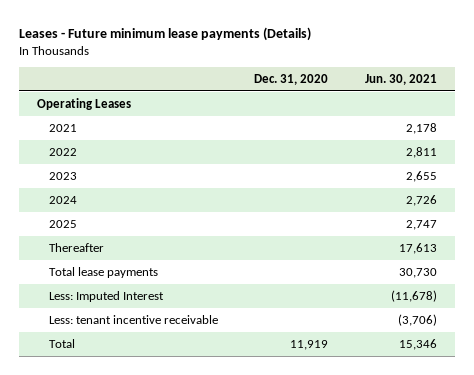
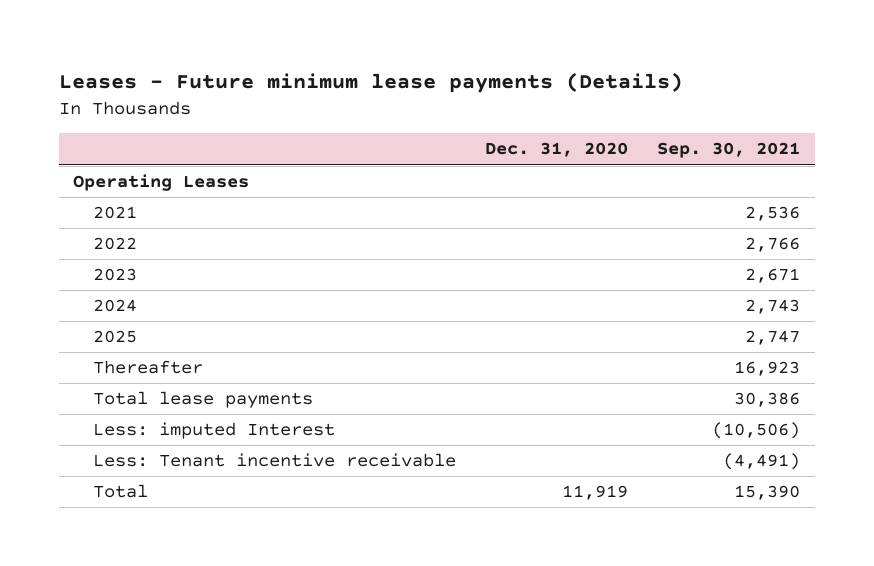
[364,74,437,86] Jun. 30, 2021 -> none
none -> [657,142,801,159] Sep. 30, 2021
[48,290,164,302] Less: Imputed Interest -> [93,422,336,440] Less: imputed Interest
[48,314,218,324] Less: tenant incentive receivable -> [93,453,457,468] Less: Tenant incentive receivable

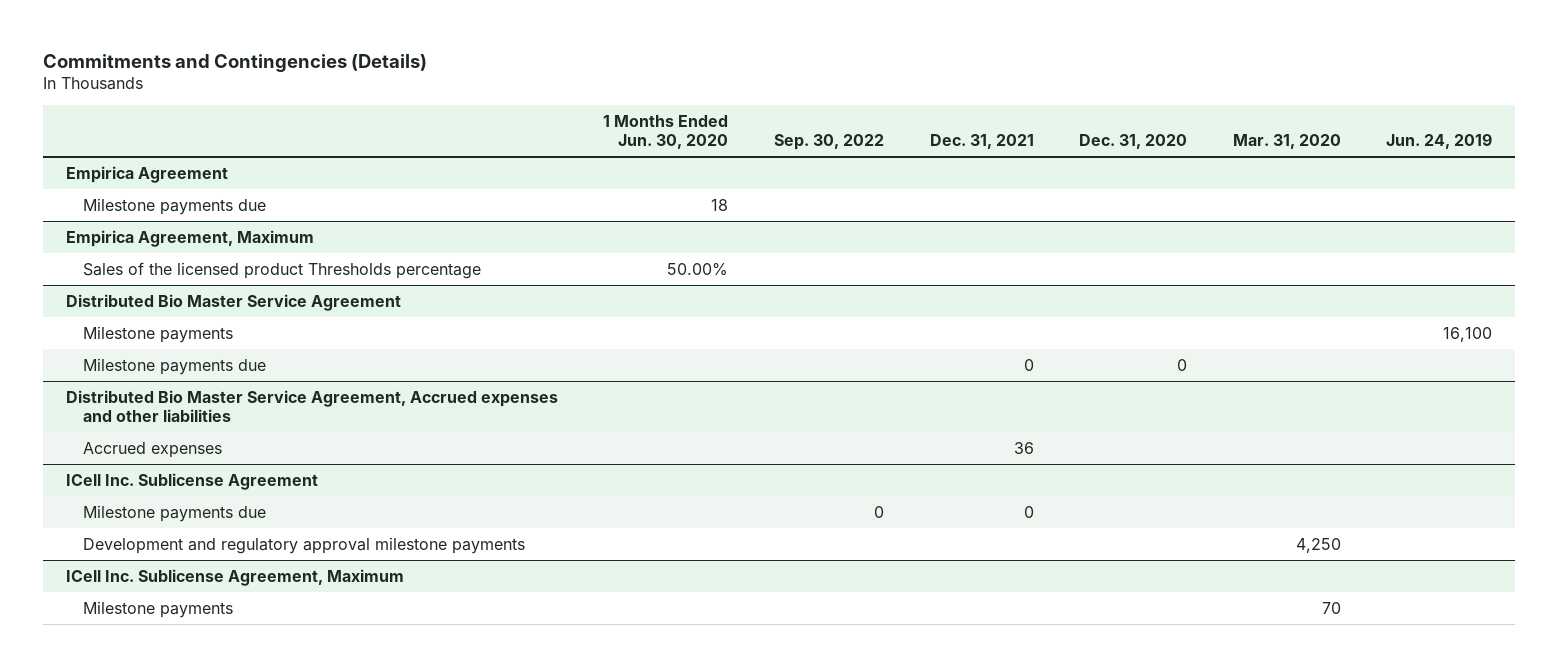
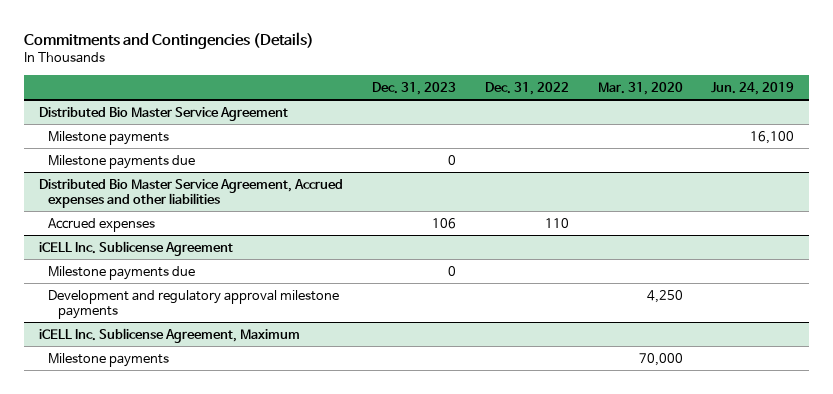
[603,115,729,150] 1 Months Ended Jun. 30, 2020 -> none
[773,134,884,151] Sep. 30, 2022 -> none
[929,134,1034,150] Dec. 31, 2021 -> none
[1079,134,1188,150] Dec. 31, 2020 -> none
none -> [371,81,456,95] Dec. 31, 2023
none -> [484,81,569,95] Dec. 31, 2022
[65,165,228,183] Empirica Agreement -> none
[83,197,267,215] Milestone payments due -> none
[65,229,314,247] Empirica Agreement, Maximum -> none
[83,261,482,279] Sales of the licensed product Thresholds percentage -> none
[65,472,318,490] ICell Inc. Sublicense Agreement -> [38,240,233,256] iCELL Inc. Sublicense Agreement
[65,568,404,586] ICell Inc. Sublicense Agreement, Maximum -> [38,327,300,343] iCELL Inc. Sublicense Agreement, Maximum
[1321,601,1341,614] 70 -> [638,352,683,366] 70,000

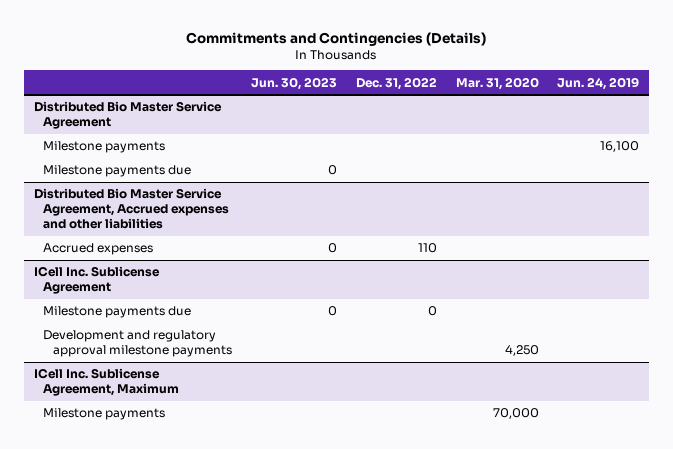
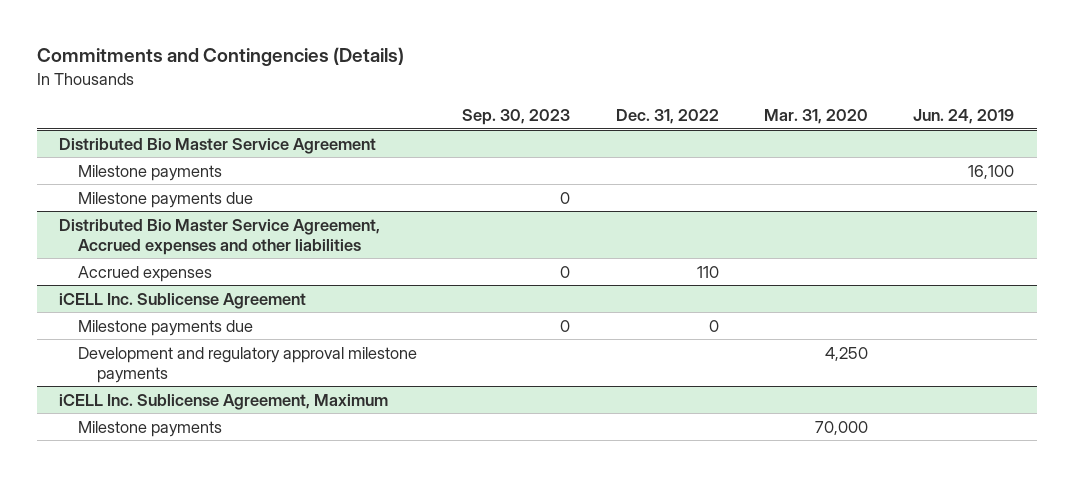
[250,76,337,90] Jun. 30, 2023 -> none
none -> [462,109,571,126] Sep. 30, 2023
[33,266,160,295] ICell Inc. Sublicense Agreement -> [59,292,307,309] iCELL Inc. Sublicense Agreement
[33,368,180,397] ICell Inc. Sublicense Agreement, Maximum -> [59,393,389,410] iCELL Inc. Sublicense Agreement, Maximum

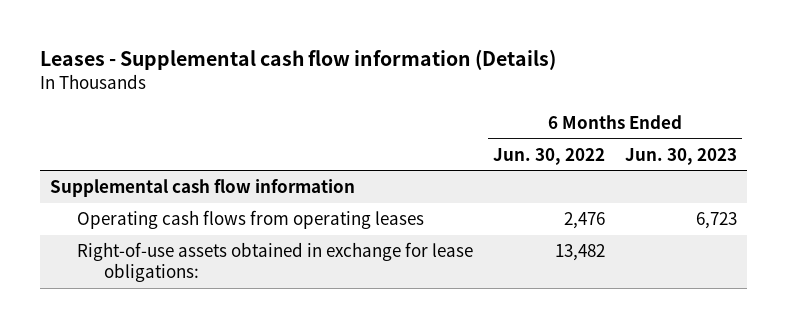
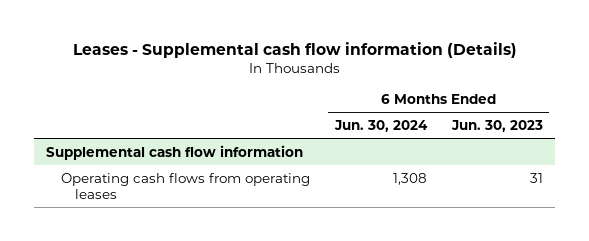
[492,147,605,165] Jun. 30, 2022 -> none
none -> [333,119,428,132] Jun. 30, 2024
[76,242,473,282] Right-of-use assets obtained in exchange for lease obligations: -> none
[695,212,737,230] 6,723 -> [529,172,543,183] 31

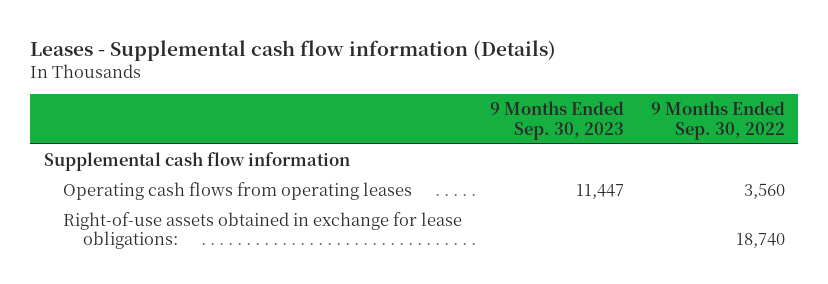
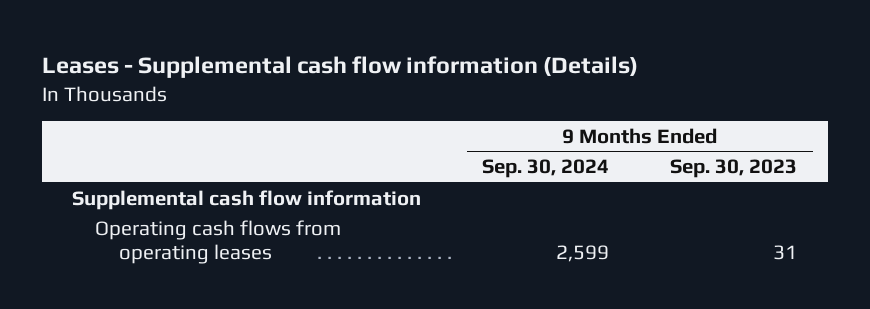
[650,101,785,140] 9 Months Ended Sep. 30, 2022 -> none
none -> [482,159,610,179] Sep. 30, 2024
[63,211,463,250] Right-of-use assets obtained in exchange for lease obligations: -> none
[575,183,624,199] 11,447 -> [773,244,798,260] 31

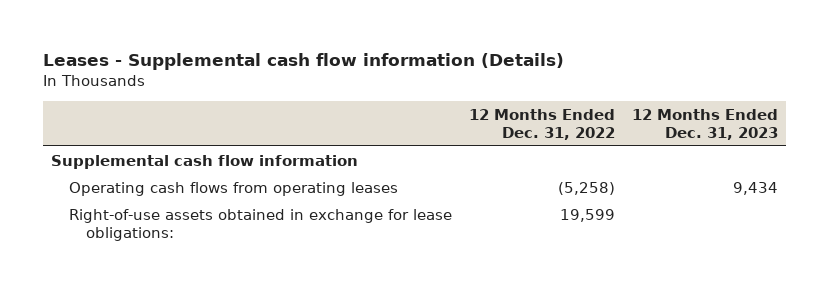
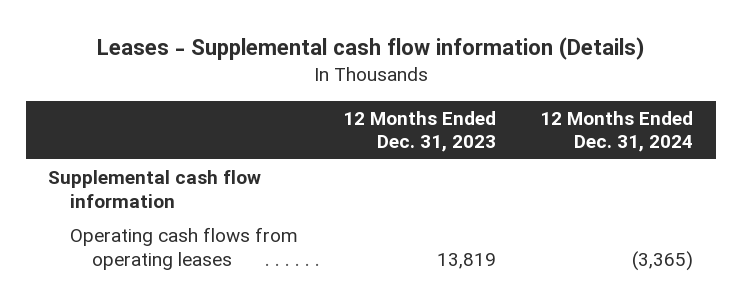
[468,108,615,140] 12 Months Ended Dec. 31, 2022 -> none
none -> [540,110,694,153] 12 Months Ended Dec. 31, 2024
[68,209,452,242] Right-of-use assets obtained in exchange for lease obligations: -> none
[732,182,778,196] 9,434 -> [436,252,496,269] 13,819

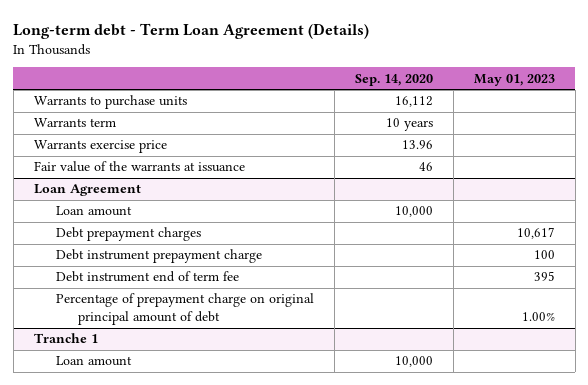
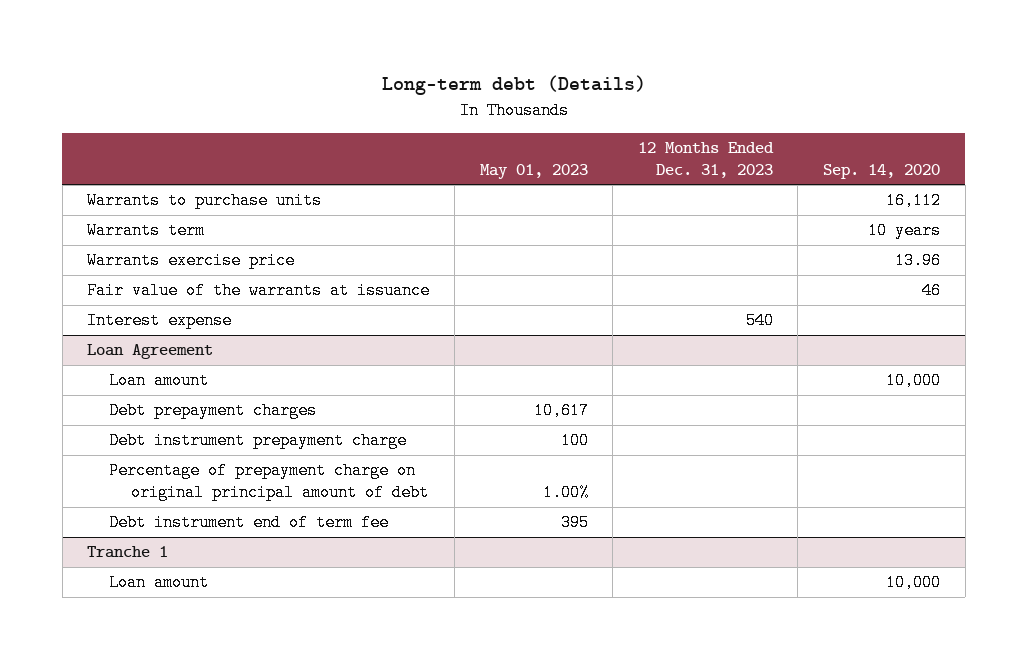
[13,22,370,39] Long-term debt - Term Loan Agreement (Details) -> [381,75,646,96] Long-term debt (Details)
none -> [637,142,774,179] 12 Months Ended Dec. 31, 2023
none -> [87,312,233,330] Interest expense
[55,271,239,283] Debt instrument end of term fee -> [109,514,390,532] Debt instrument end of term fee

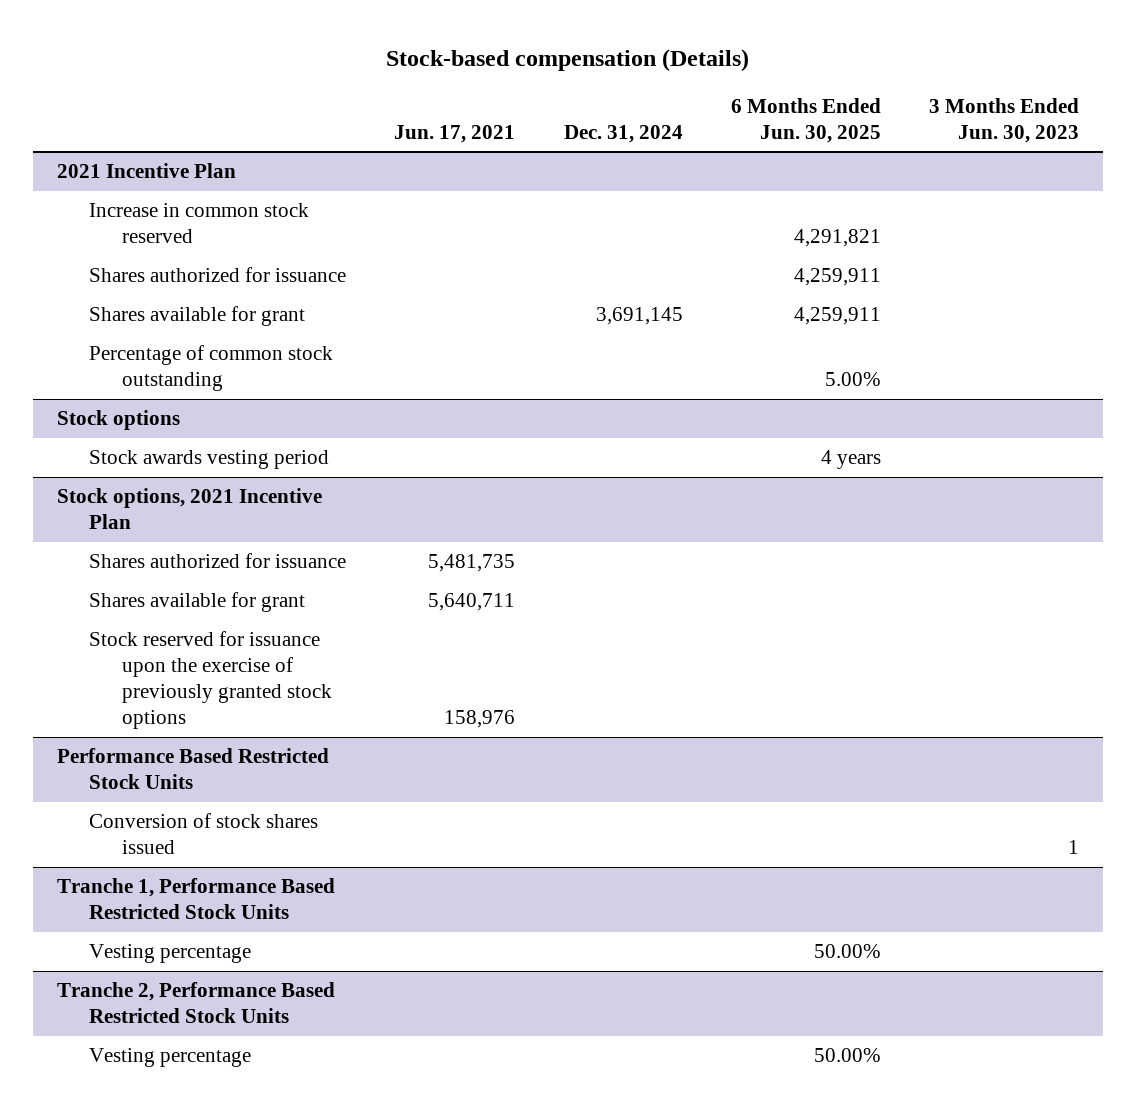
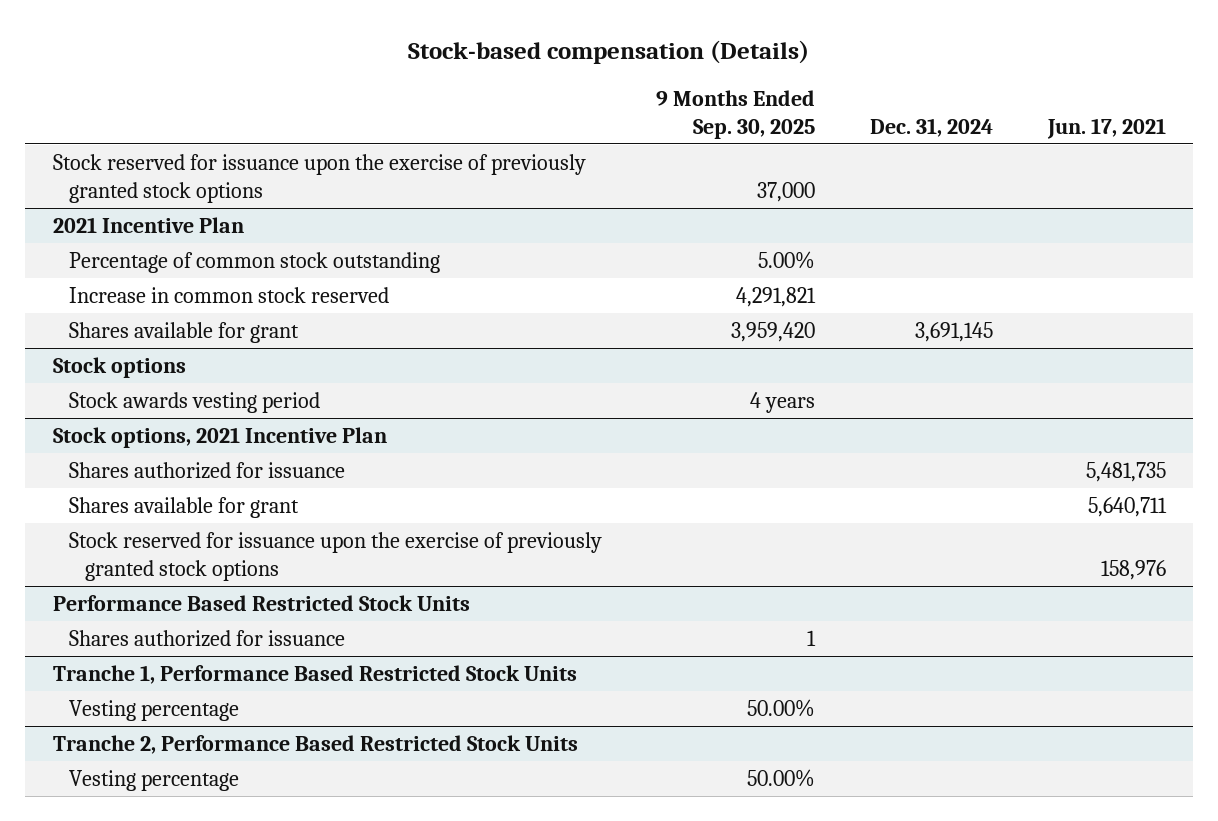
[730,97,881,143] 6 Months Ended Jun. 30, 2025 -> none
[928,97,1079,143] 3 Months Ended Jun. 30, 2023 -> none
none -> [656,89,816,139] 9 Months Ended Sep. 30, 2025
none -> [52,153,586,203] Stock reserved for issuance upon the exercise of previously granted stock options
[89,345,334,392] Percentage of common stock outstanding -> [68,251,440,273] Percentage of common stock outstanding
[89,267,347,283] Shares authorized for issuance -> none
[89,813,319,855] Conversion of stock shares issued -> none
none -> [68,629,345,647] Shares authorized for issuance

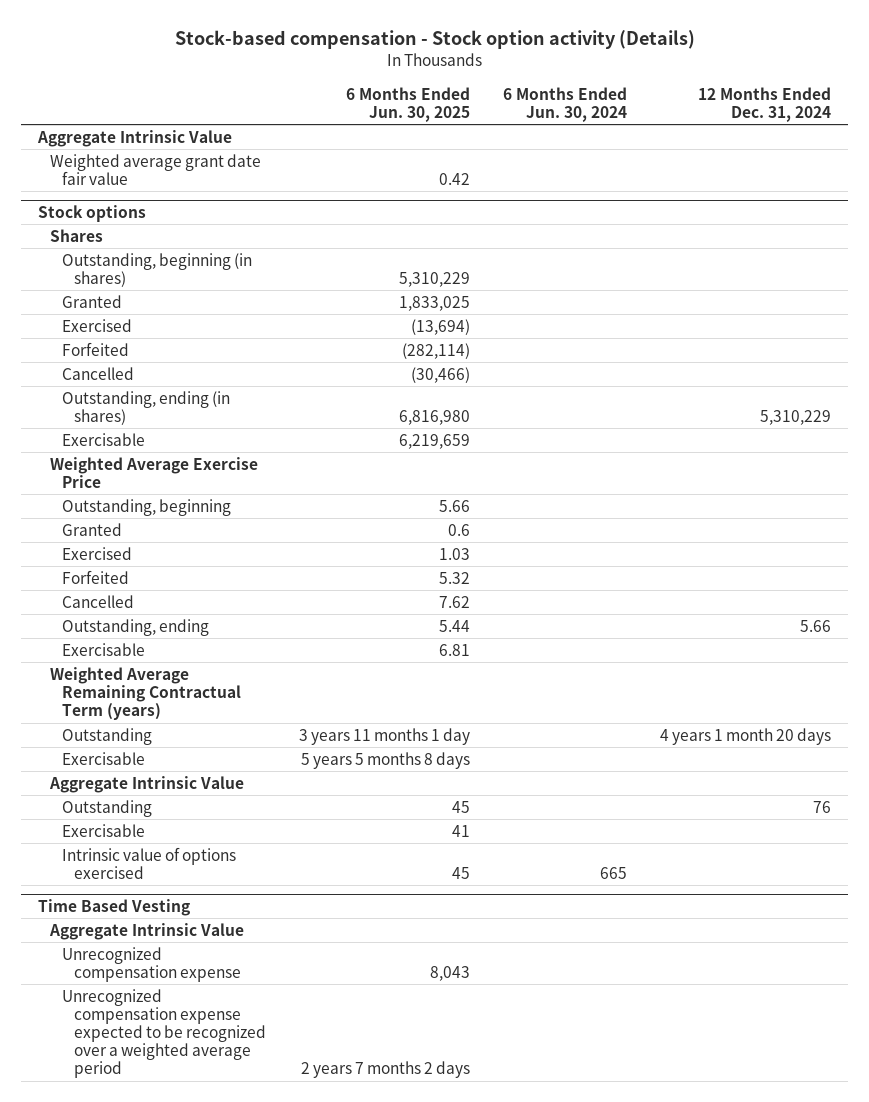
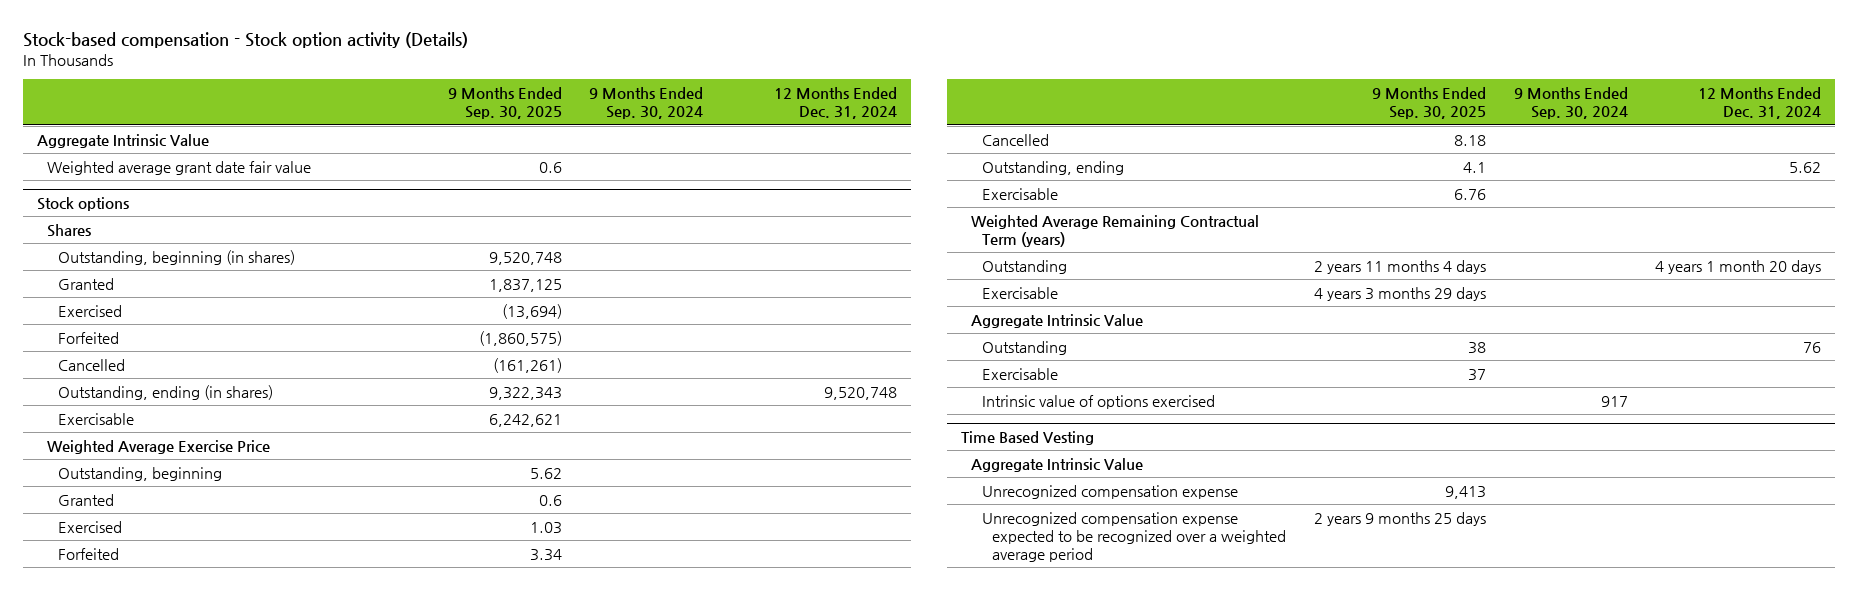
[345,86,470,122] 6 Months Ended Jun. 30, 2025 -> none
[503,86,628,122] 6 Months Ended Jun. 30, 2024 -> none
none -> [447,87,562,120] 9 Months Ended Sep. 30, 2025
none -> [589,87,704,120] 9 Months Ended Sep. 30, 2024
[760,409,832,425] 5,310,229 -> [824,386,898,400] 9,520,748
[800,619,832,632] 5.66 -> [1789,161,1822,173] 5.62

